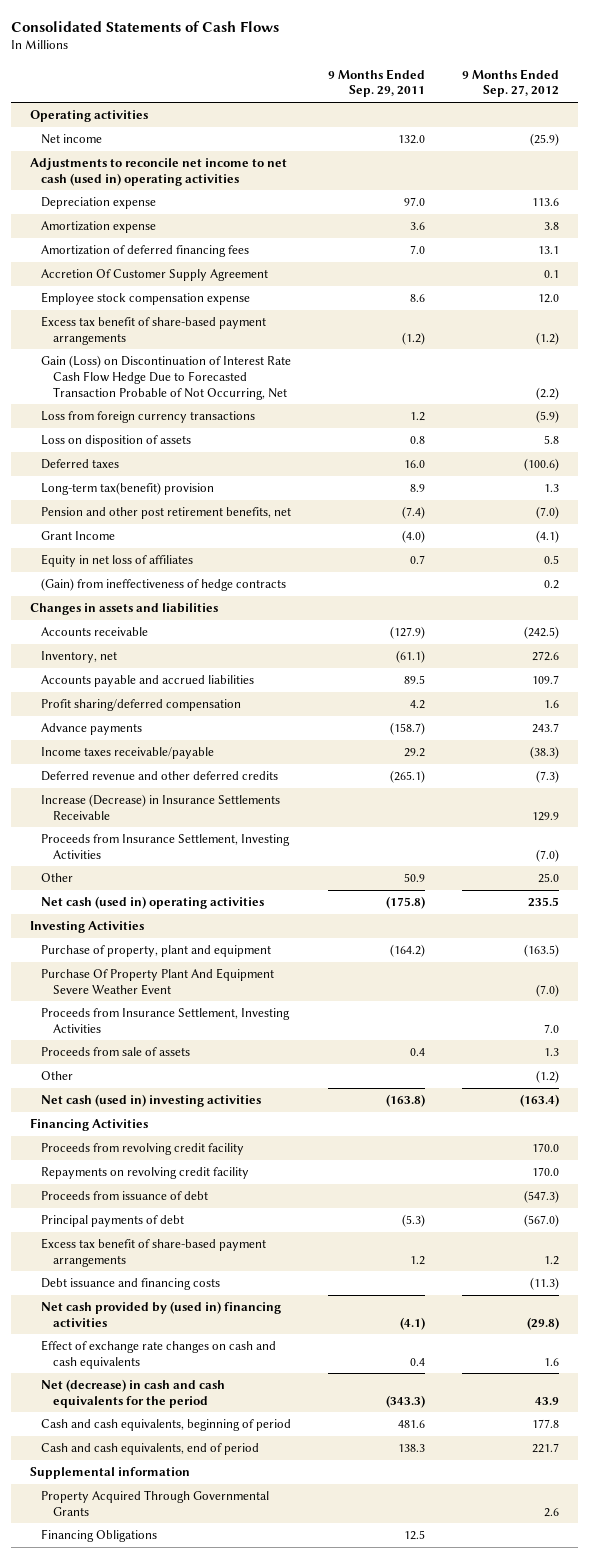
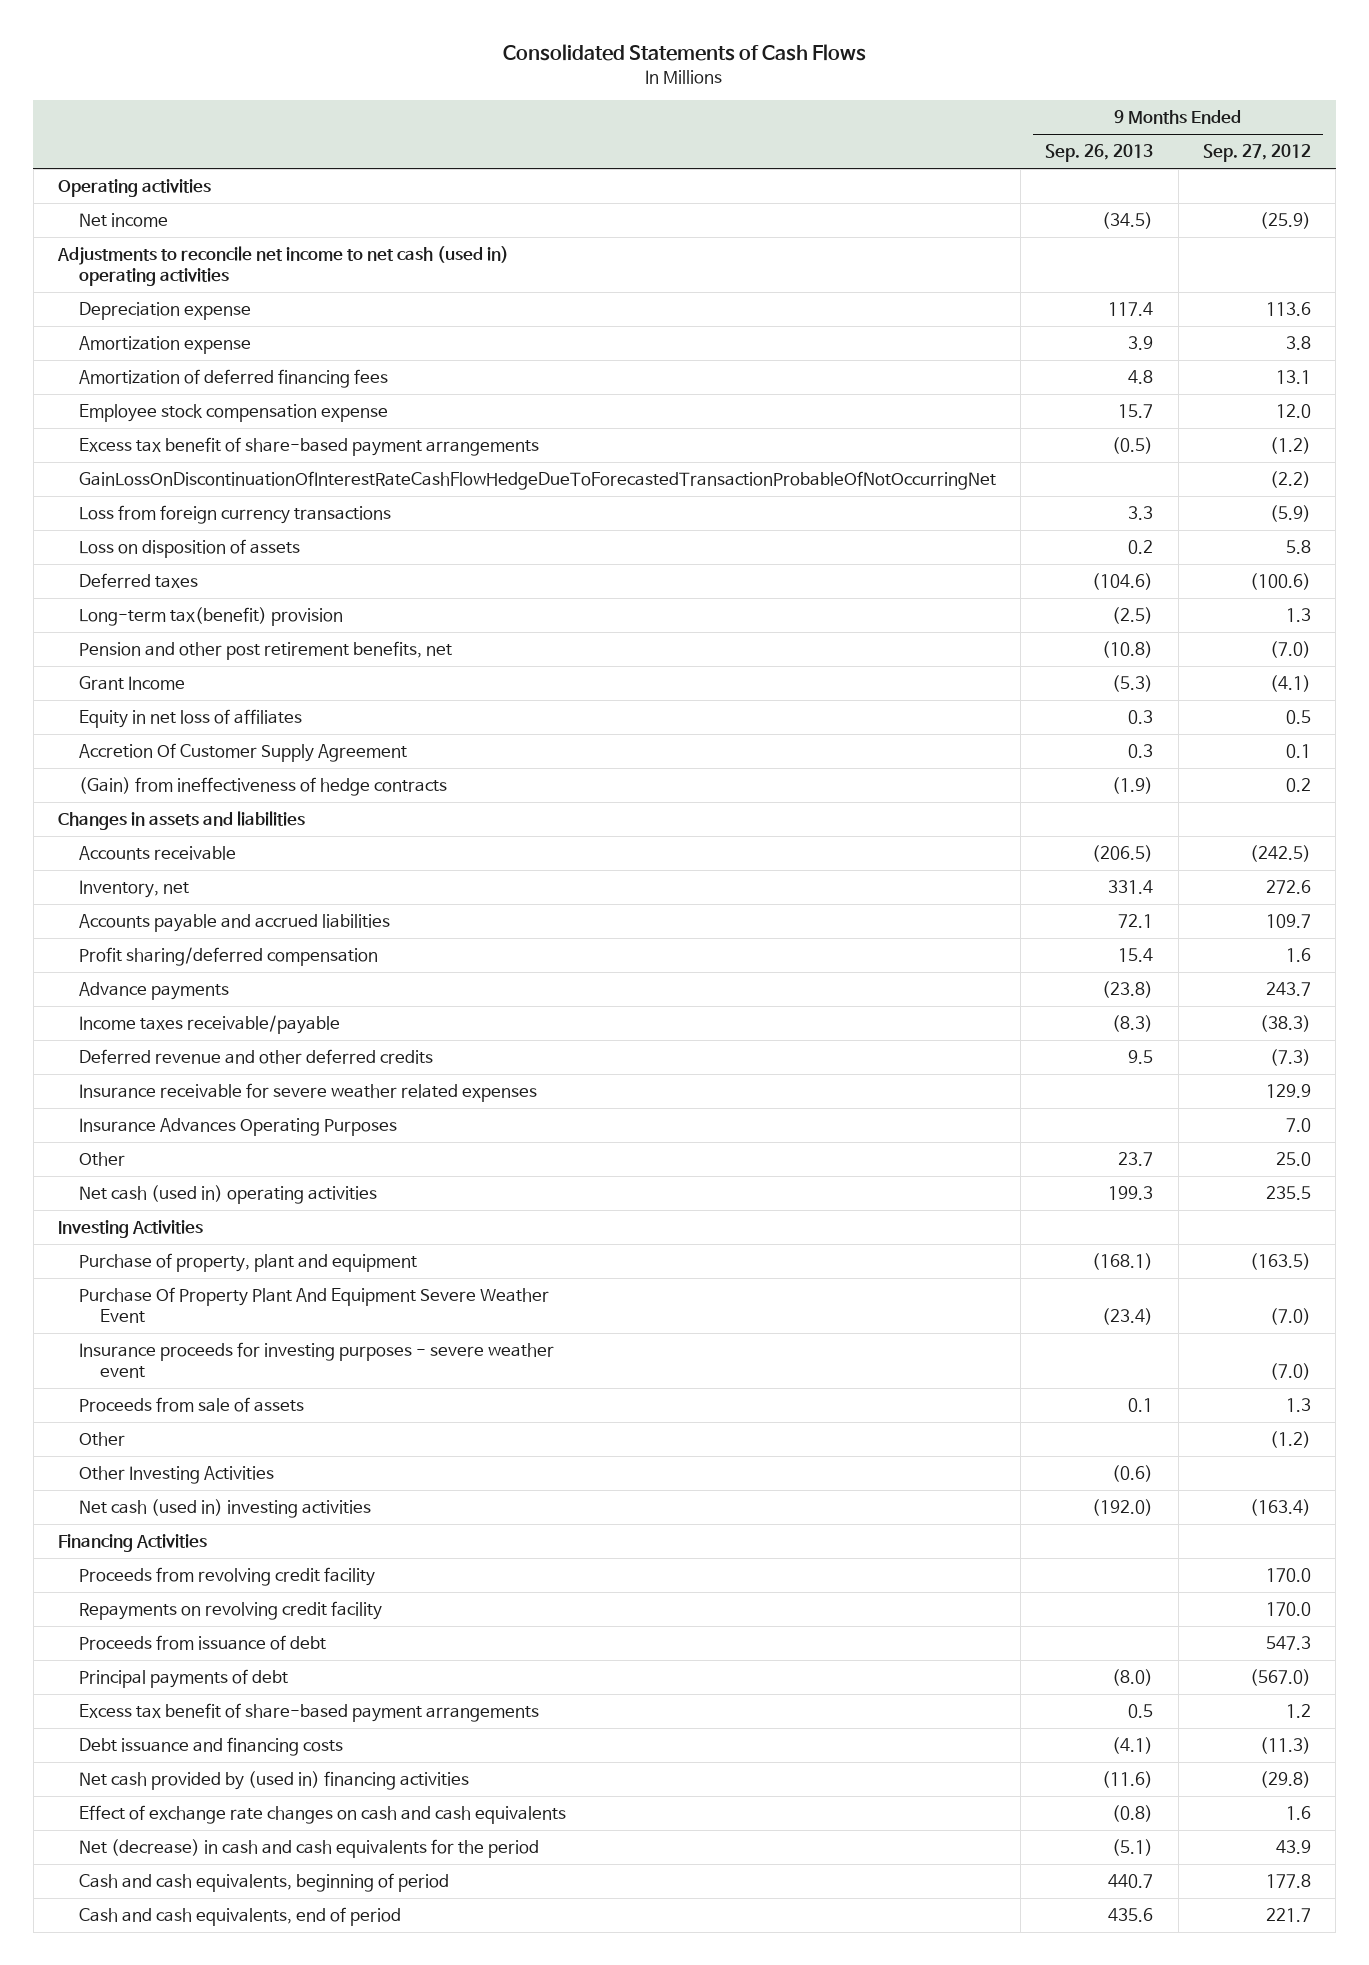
[328,68,426,98] 9 Months Ended Sep. 29, 2011 -> none
none -> [1045,144,1154,163] Sep. 26, 2013
[41,355,292,400] Gain (Loss) on Discontinuation of Interest Rate Cash Flow Hedge Due to Forecasted Transaction Probable of Not Occurring, Net -> [78,471,996,491] GainLossOnDiscontinuationOfInterestRateCashFlowHedgeDueToForecastedTransactionProbableOfNotOccurringNet
[41,269,269,282] Accretion Of Customer Supply Agreement -> [78,743,407,763] Accretion Of Customer Supply Agreement
[41,834,291,859] Proceeds from Insurance Settlement, Investing Activities -> none
[41,794,281,820] Increase (Decrease) in Insurance Settlements Receivable -> [78,1083,537,1103] Insurance receivable for severe weather related expenses
none -> [78,1118,397,1137] Insurance Advances Operating Purposes
[41,1008,291,1033] Proceeds from Insurance Settlement, Investing Activities -> [78,1342,554,1379] Insurance proceeds for investing purposes - severe weather event
[544,1023,560,1033] 7.0 -> [1269,1363,1311,1381] (7.0)
none -> [78,1466,274,1485] Other Investing Activities
[524,1190,560,1204] (547.3) -> [1265,1636,1311,1651] 547.3
[29,1467,190,1480] Supplemental information -> none
[41,1490,270,1516] Property Acquired Through Governmental Grants -> none
[41,1529,158,1543] Financing Obligations -> none

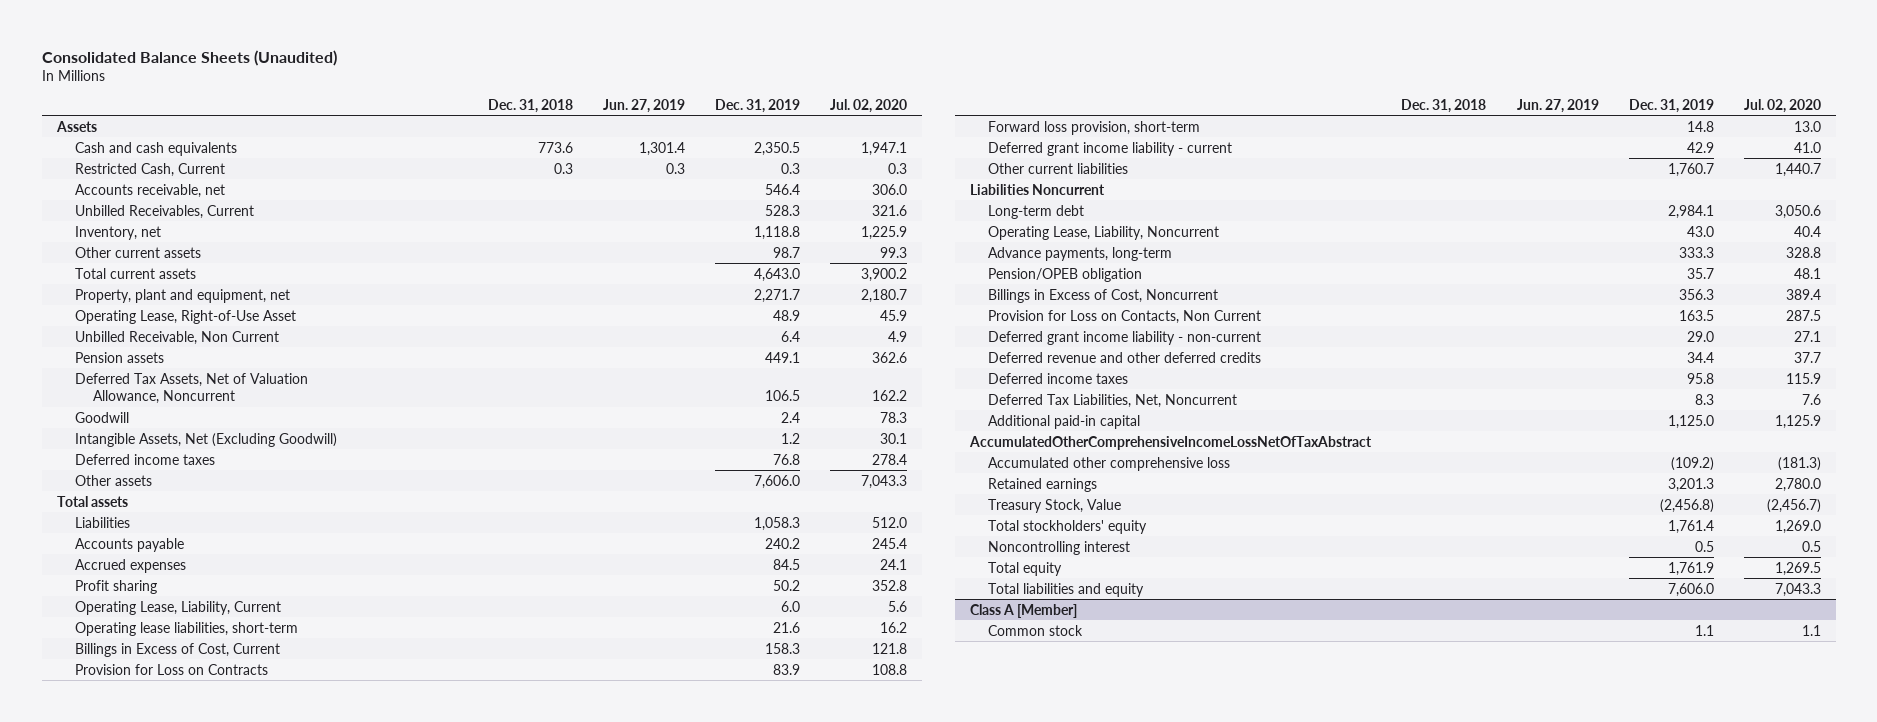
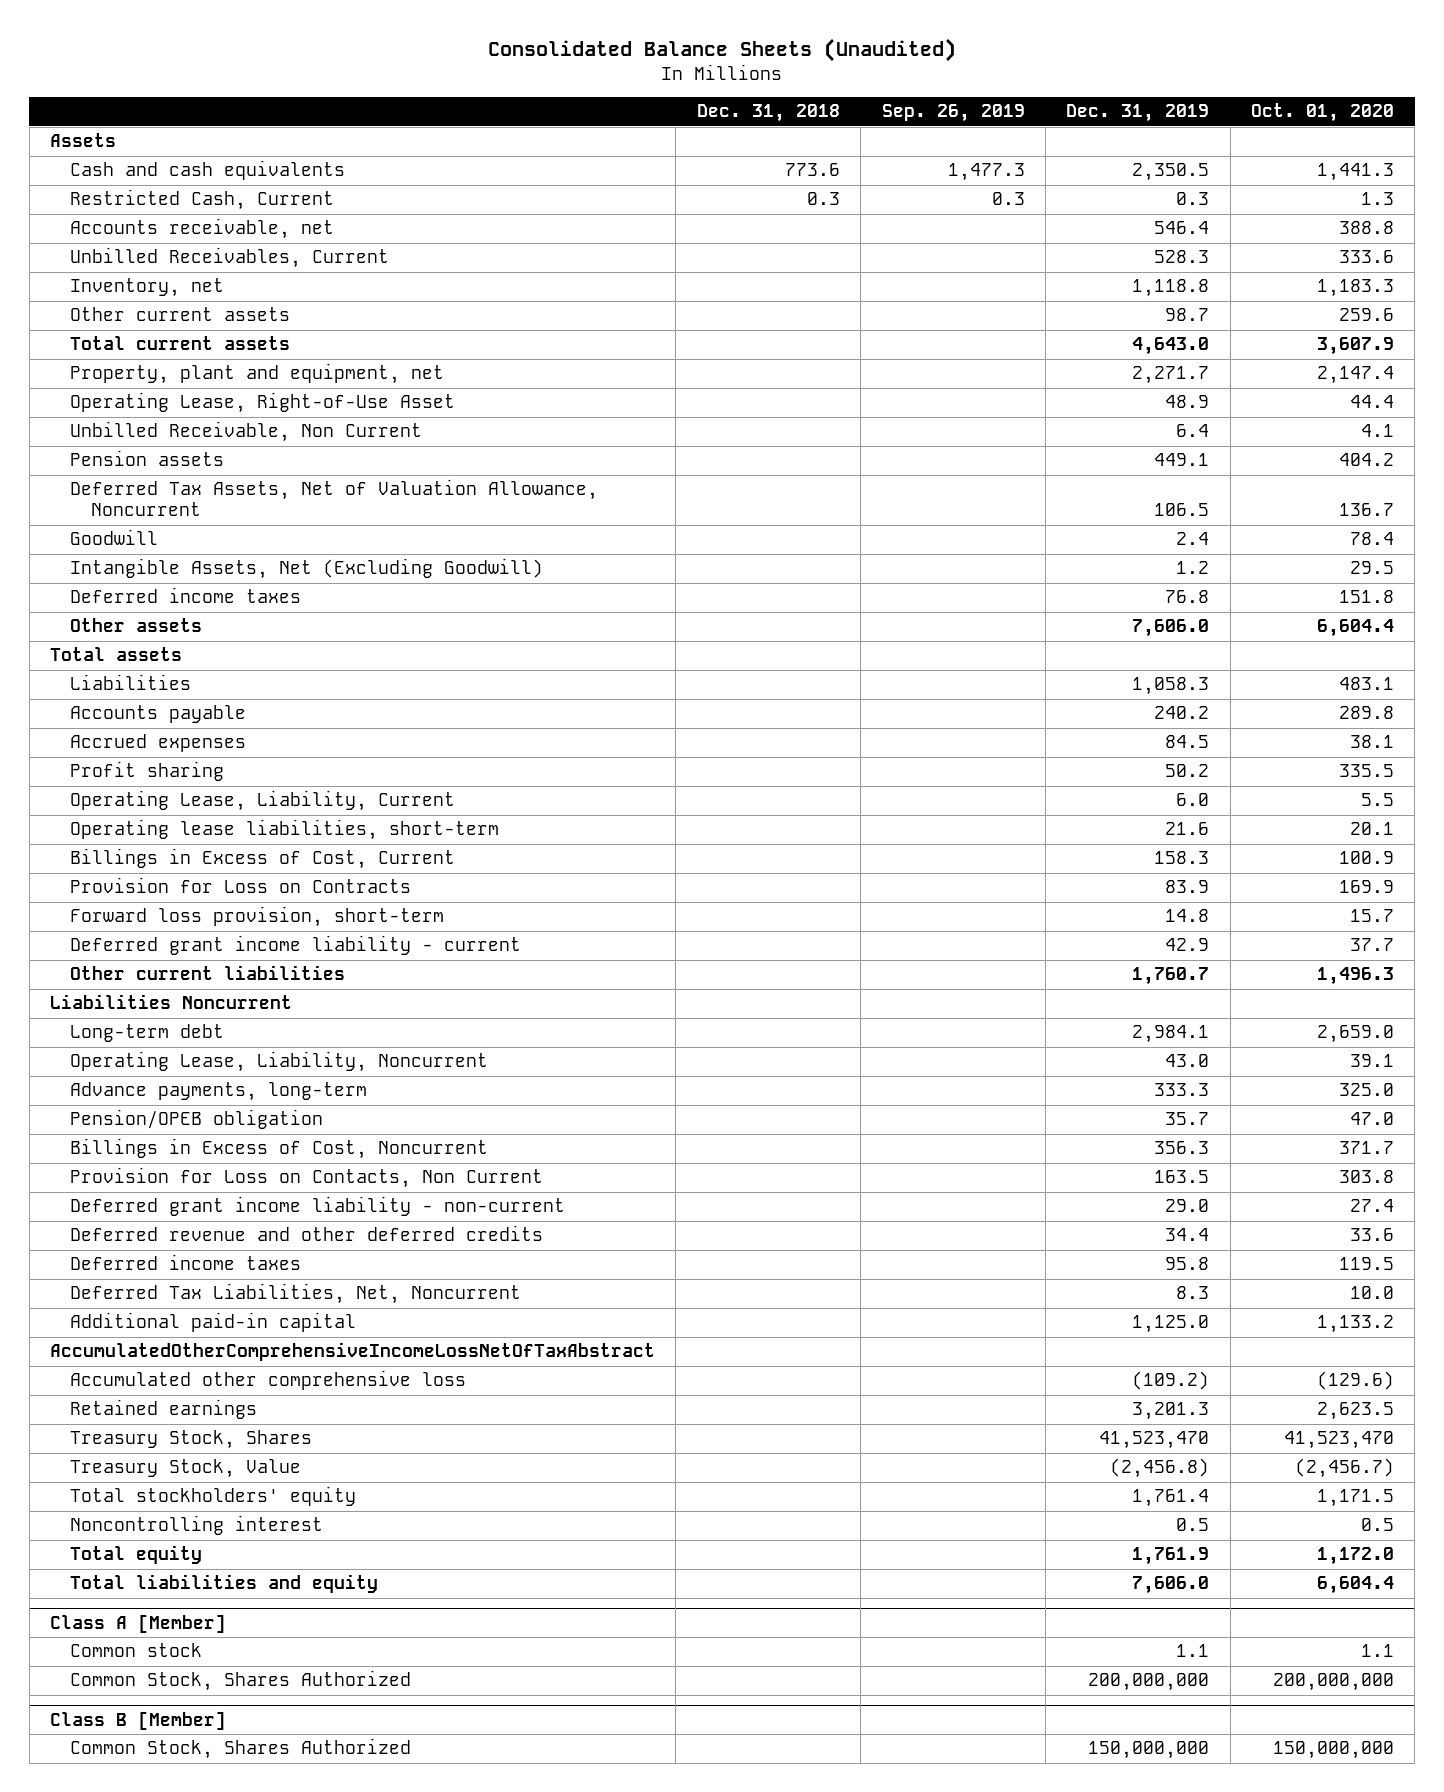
[602,98,685,113] Jun. 27, 2019 -> none
[829,98,907,113] Jul. 02, 2020 -> none
none -> [881,104,1025,123] Sep. 26, 2019
none -> [1251,103,1395,123] Oct. 01, 2020
none -> [70,1430,313,1450] Treasury Stock, Shares
none -> [70,1670,412,1692] Common Stock, Shares Authorized
none -> [50,1710,227,1730] Class B [Member]
none -> [70,1738,412,1760] Common Stock, Shares Authorized

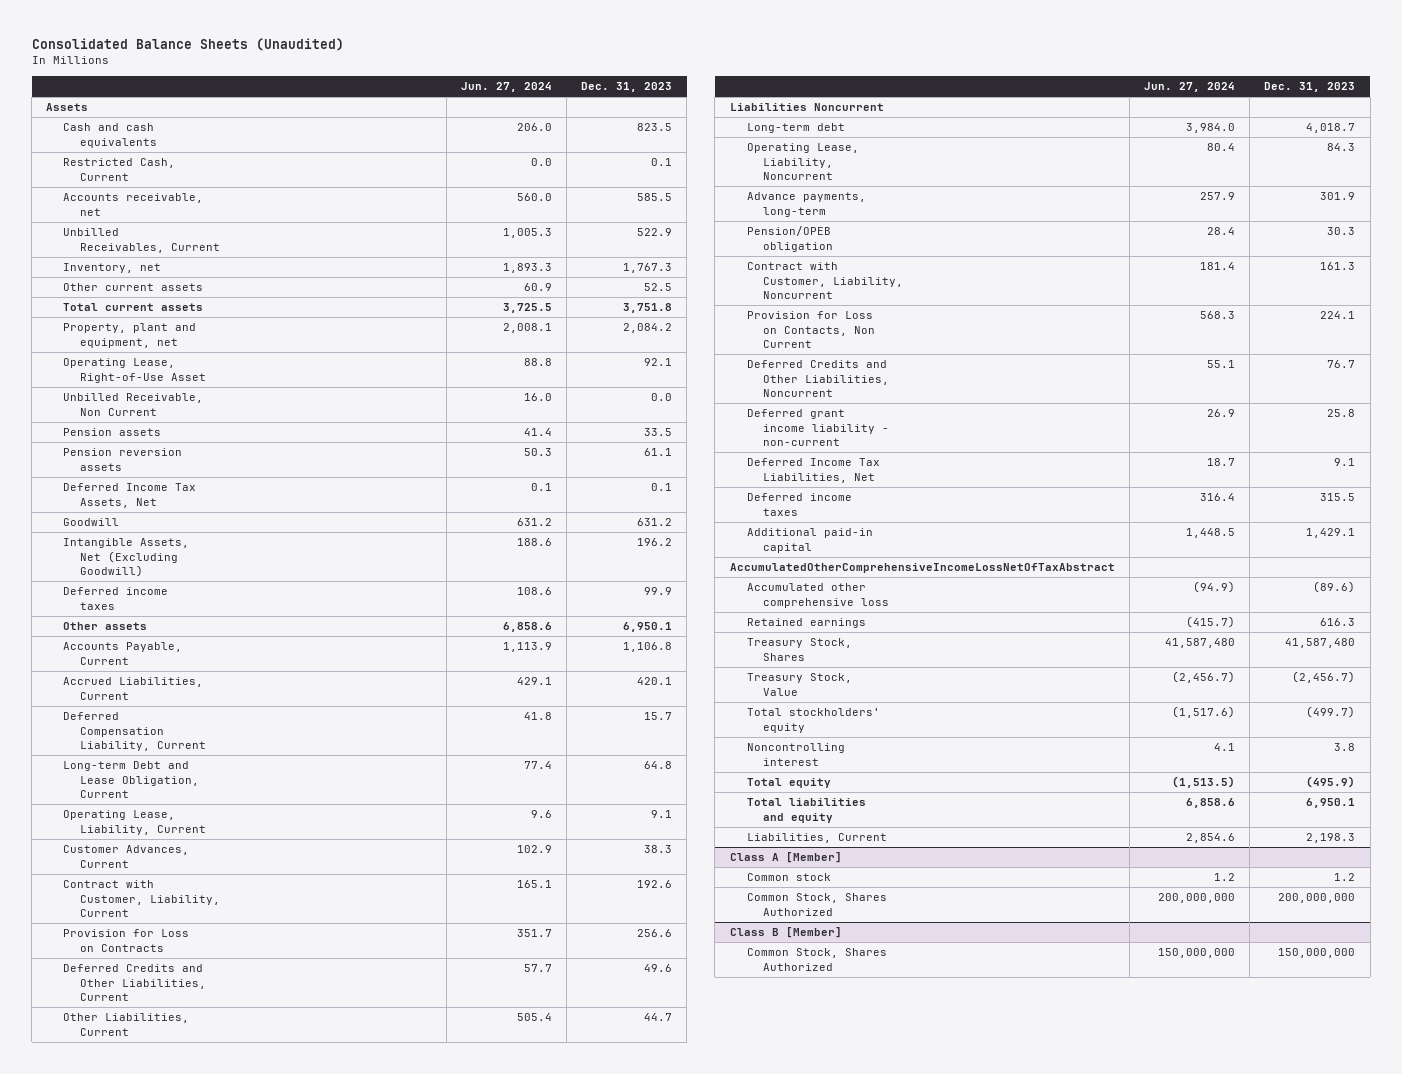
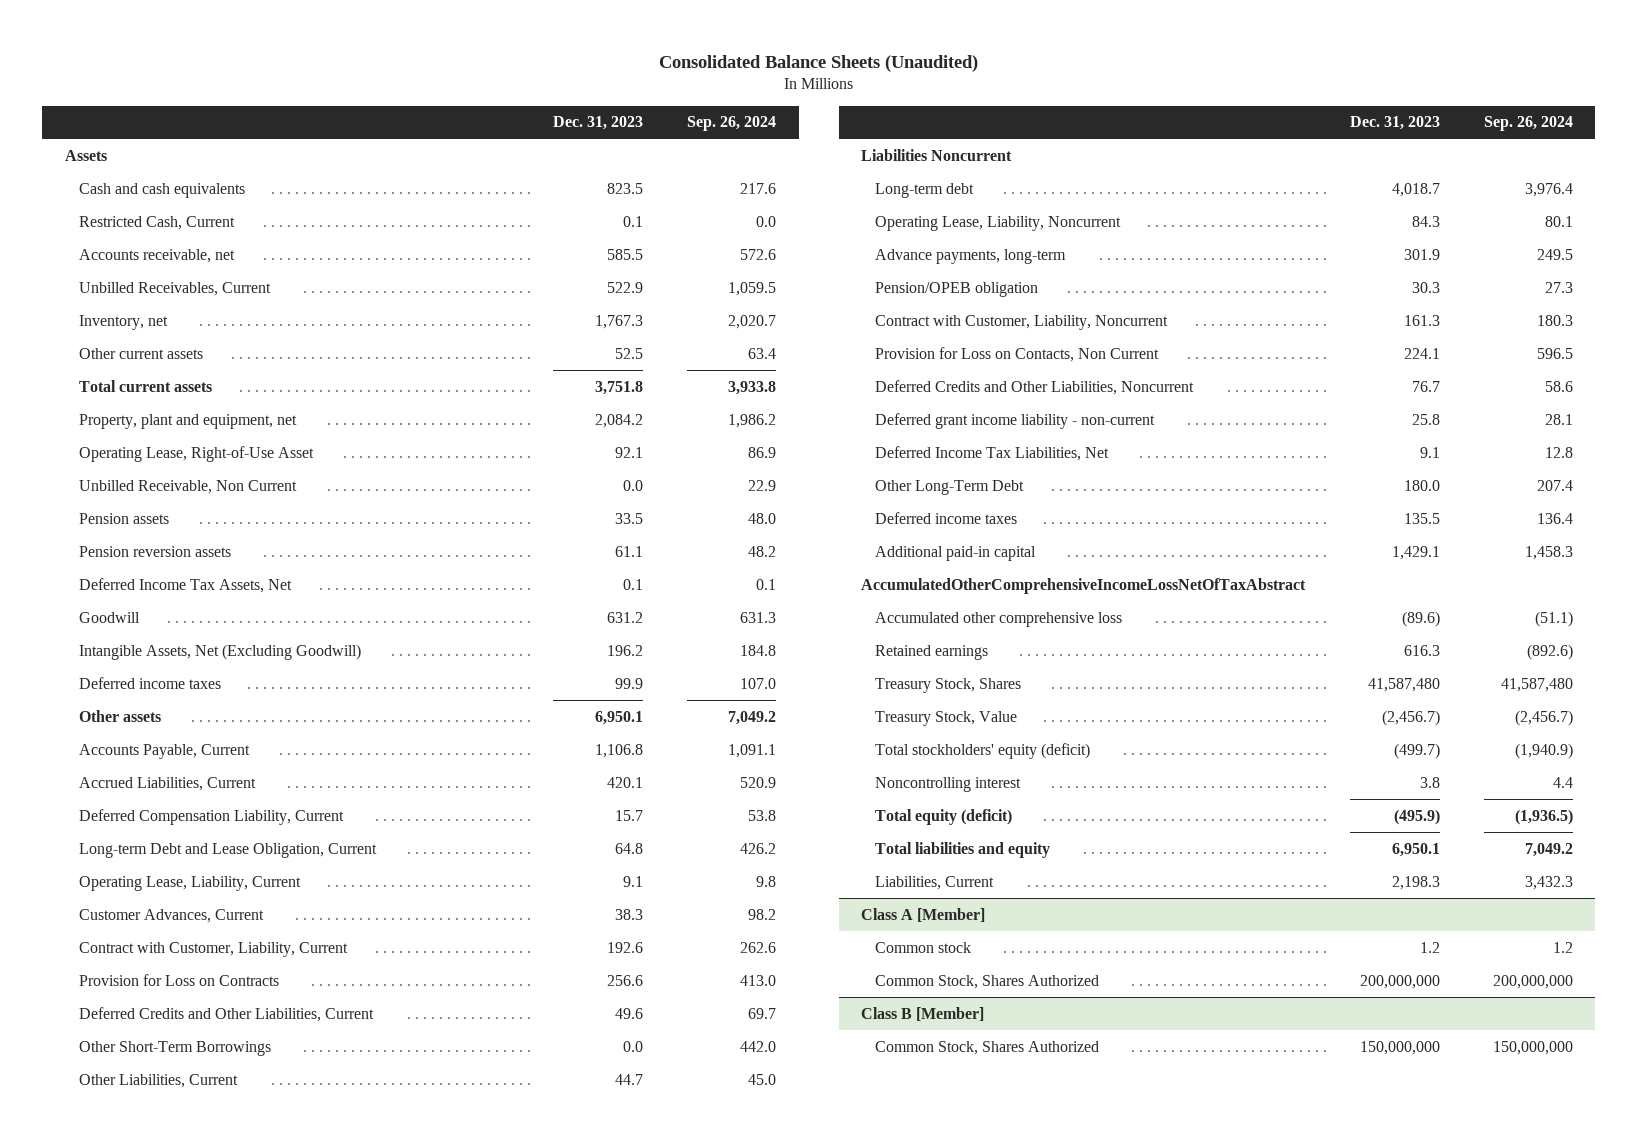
[460,81,552,92] Jun. 27, 2024 -> none
none -> [687,116,777,132] Sep. 26, 2024
none -> [78,1040,271,1056] Other Short-Term Borrowings
none -> [875,479,1025,495] Other Long-Term Debt
[1320,493,1356,502] 315.5 -> [1403,512,1440,524] 135.5
[746,708,880,733] Total stockholders' equity -> [875,742,1091,759] Total stockholders' equity (deficit)
[746,778,831,789] Total equity -> [875,808,1013,825] Total equity (deficit)

